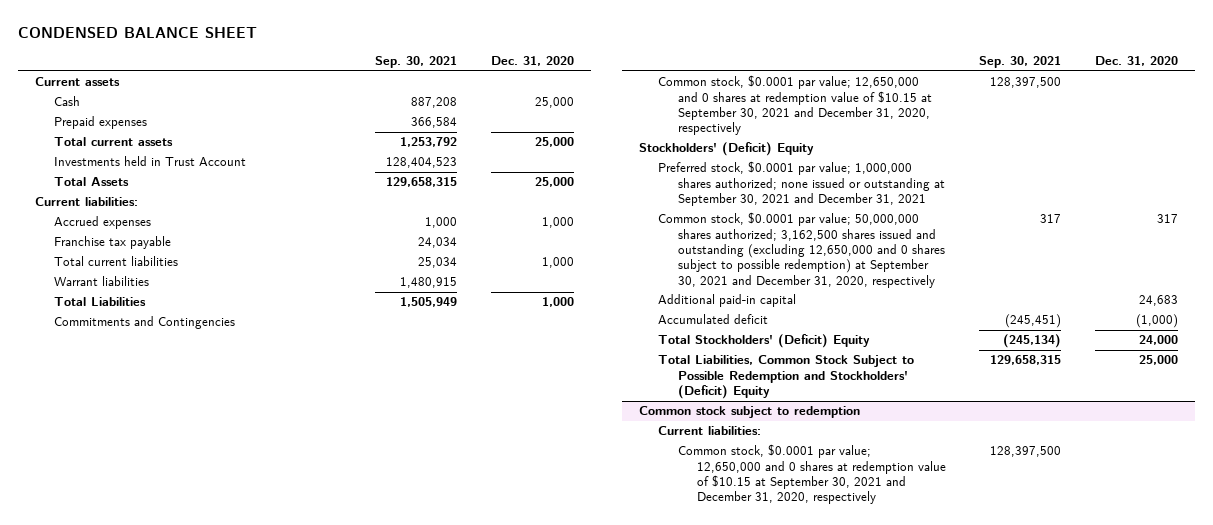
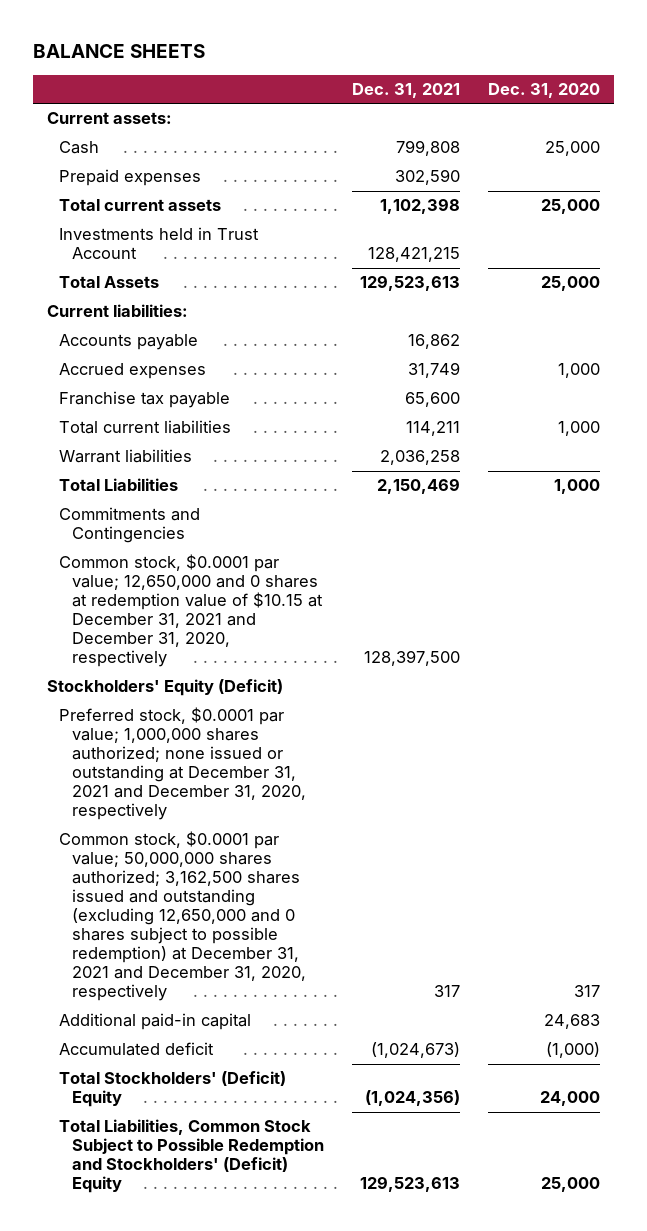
[18,26,258,38] CONDENSED BALANCE SHEET -> [32,44,205,59] BALANCE SHEETS
[375,56,458,69] Sep. 30, 2021 -> none
none -> [352,82,461,98] Dec. 31, 2021
[35,77,121,87] Current assets -> [46,112,172,125] Current assets:
none -> [59,334,199,351] Accounts payable
[658,75,932,136] Common stock, $0.0001 par value; 12,650,000 and 0 shares at redemption value of $10.15 at September 30, 2021 and December 31, 2020, respectively -> [59,554,324,668] Common stock, $0.0001 par value; 12,650,000 and 0 shares at redemption value of $10.15 at December 31, 2021 and December 31, 2020, respectively
[639,142,815,157] Stockholders' (Deficit) Equity -> [46,679,283,697] Stockholders' Equity (Deficit)
[658,161,945,207] Preferred stock, $0.0001 par value; 1,000,000 shares authorized; none issued or outstanding at September 30, 2021 and December 31, 2021 -> [59,707,307,821] Preferred stock, $0.0001 par value; 1,000,000 shares authorized; none issued or outstanding at December 31, 2021 and December 31, 2020, respectively
[658,212,945,288] Common stock, $0.0001 par value; 50,000,000 shares authorized; 3,162,500 shares issued and outstanding (excluding 12,650,000 and 0 shares subject to possible redemption) at September 30, 2021 and December 31, 2020, respectively -> [59,831,307,1002] Common stock, $0.0001 par value; 50,000,000 shares authorized; 3,162,500 shares issued and outstanding (excluding 12,650,000 and 0 shares subject to possible redemption) at December 31, 2021 and December 31, 2020, respectively
[639,406,861,419] Common stock subject to redemption -> none
[658,426,762,436] Current liabilities: -> none
[677,444,946,505] Common stock, $0.0001 par value; 12,650,000 and 0 shares at redemption value of $10.15 at September 30, 2021 and December 31, 2020, respectively -> none

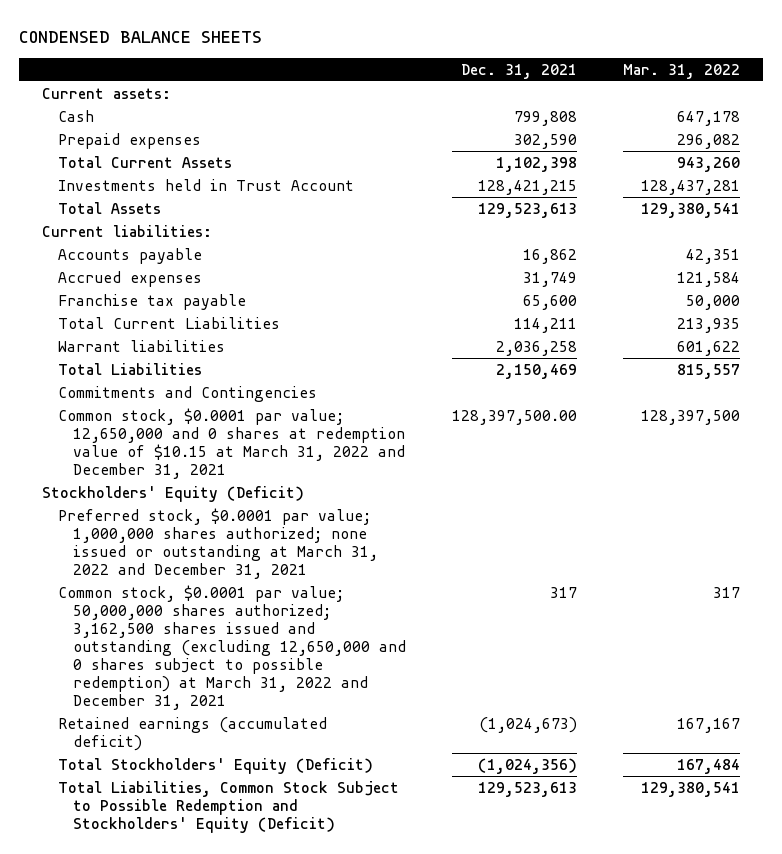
[32,44,205,59] BALANCE SHEETS -> [18,30,262,43] CONDENSED BALANCE SHEETS
[487,82,600,98] Dec. 31, 2020 -> none
none -> [623,63,741,79] Mar. 31, 2022
[59,199,222,212] Total current assets -> [57,155,232,168] Total Current Assets
[59,420,232,435] Total current liabilities -> [57,316,280,329] Total Current Liabilities
[59,554,324,668] Common stock, $0.0001 par value; 12,650,000 and 0 shares at redemption value of $10.15 at December 31, 2021 and December 31, 2020, respectively -> [57,407,406,479] Common stock, $0.0001 par value; 12,650,000 and 0 shares at redemption value of $10.15 at March 31, 2022 and December 31, 2021
[364,650,461,667] 128,397,500 -> [452,409,578,425] 128,397,500.00
[59,1013,252,1031] Additional paid-in capital -> none
[59,707,307,821] Preferred stock, $0.0001 par value; 1,000,000 shares authorized; none issued or outstanding at December 31, 2021 and December 31, 2020, respectively -> [57,507,379,579] Preferred stock, $0.0001 par value; 1,000,000 shares authorized; none issued or outstanding at March 31, 2022 and December 31, 2021
[59,831,307,1002] Common stock, $0.0001 par value; 50,000,000 shares authorized; 3,162,500 shares issued and outstanding (excluding 12,650,000 and 0 shares subject to possible redemption) at December 31, 2021 and December 31, 2020, respectively -> [57,584,407,711] Common stock, $0.0001 par value; 50,000,000 shares authorized; 3,162,500 shares issued and outstanding (excluding 12,650,000 and 0 shares subject to possible redemption) at March 31, 2022 and December 31, 2021
[59,1042,215,1057] Accumulated deficit -> [57,716,327,751] Retained earnings (accumulated deficit)
[59,1071,287,1108] Total Stockholders' (Deficit) Equity -> [57,757,373,774] Total Stockholders' Equity (Deficit)
[59,1119,325,1194] Total Liabilities, Common Stock Subject to Possible Redemption and Stockholders' (Deficit) Equity -> [57,780,399,833] Total Liabilities, Common Stock Subject to Possible Redemption and Stockholders' Equity (Deficit)

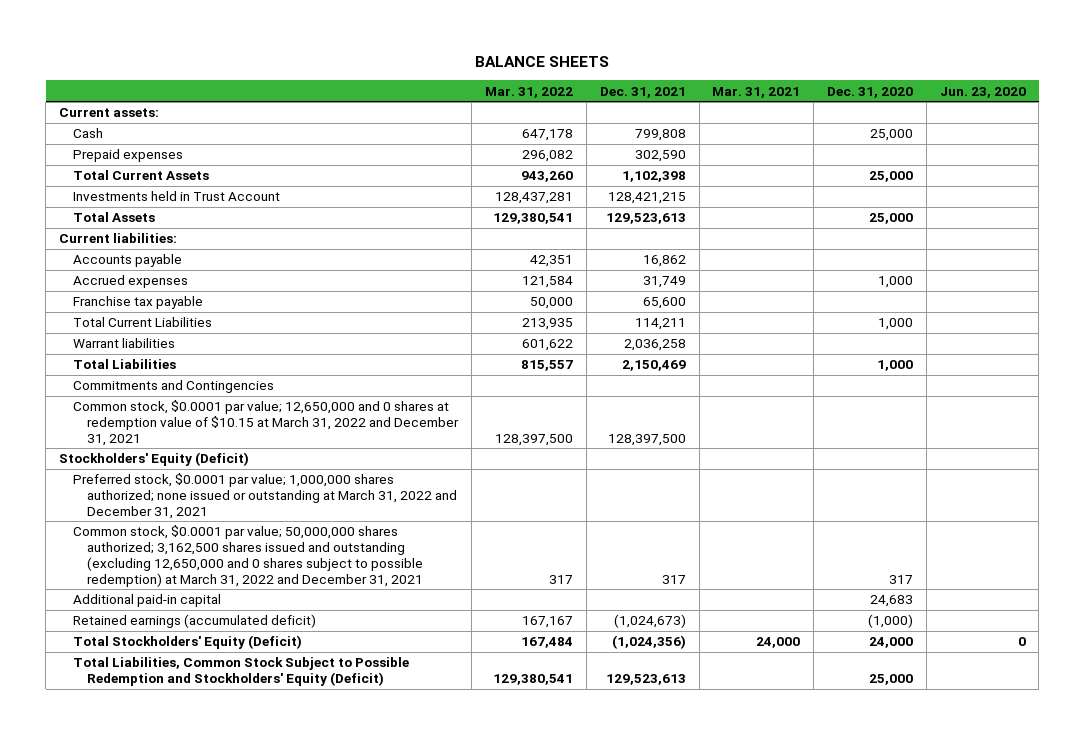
[18,30,262,43] CONDENSED BALANCE SHEETS -> [475,55,610,67] BALANCE SHEETS
none -> [712,86,801,98] Mar. 31, 2021
none -> [826,86,913,98] Dec. 31, 2020
none -> [939,86,1026,98] Jun. 23, 2020
[452,409,578,425] 128,397,500.00 -> [607,433,686,446] 128,397,500
none -> [73,594,222,608] Additional paid-in capital

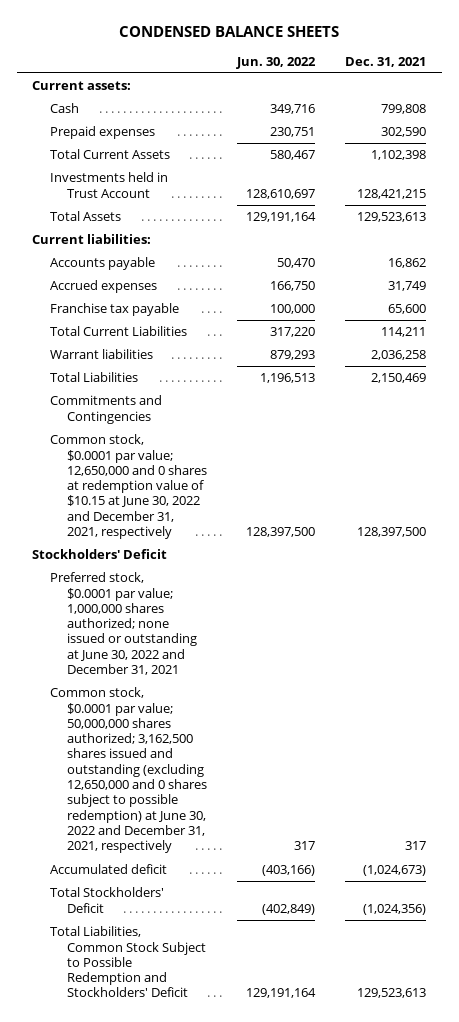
[475,55,610,67] BALANCE SHEETS -> [119,25,340,37] CONDENSED BALANCE SHEETS
[485,86,574,98] Mar. 31, 2022 -> none
[712,86,801,98] Mar. 31, 2021 -> none
[826,86,913,98] Dec. 31, 2020 -> none
[939,86,1026,98] Jun. 23, 2020 -> none
none -> [236,56,317,69] Jun. 30, 2022
[73,594,222,608] Additional paid-in capital -> none
[73,400,460,446] Common stock, $0.0001 par value; 12,650,000 and 0 shares at redemption value of $10.15 at March 31, 2022 and December 31, 2021 -> [49,434,207,540] Common stock, $0.0001 par value; 12,650,000 and 0 shares at redemption value of $10.15 at June 30, 2022 and December 31, 2021, respectively
[59,452,250,467] Stockholders' Equity (Deficit) -> [32,549,168,560] Stockholders' Deficit
[73,473,458,519] Preferred stock, $0.0001 par value; 1,000,000 shares authorized; none issued or outstanding at March 31, 2022 and December 31, 2021 -> [49,572,197,676] Preferred stock, $0.0001 par value; 1,000,000 shares authorized; none issued or outstanding at June 30, 2022 and December 31, 2021
[73,525,424,587] Common stock, $0.0001 par value; 50,000,000 shares authorized; 3,162,500 shares issued and outstanding (excluding 12,650,000 and 0 shares subject to possible redemption) at March 31, 2022 and December 31, 2021 -> [49,687,207,854] Common stock, $0.0001 par value; 50,000,000 shares authorized; 3,162,500 shares issued and outstanding (excluding 12,650,000 and 0 shares subject to possible redemption) at June 30, 2022 and December 31, 2021, respectively
[73,614,317,629] Retained earnings (accumulated deficit) -> [49,864,167,875] Accumulated deficit
[73,635,303,650] Total Stockholders' Equity (Deficit) -> [49,887,164,913] Total Stockholders' Deficit
[73,657,410,687] Total Liabilities, Common Stock Subject to Possible Redemption and Stockholders' Equity (Deficit) -> [49,926,206,998] Total Liabilities, Common Stock Subject to Possible Redemption and Stockholders' Deficit

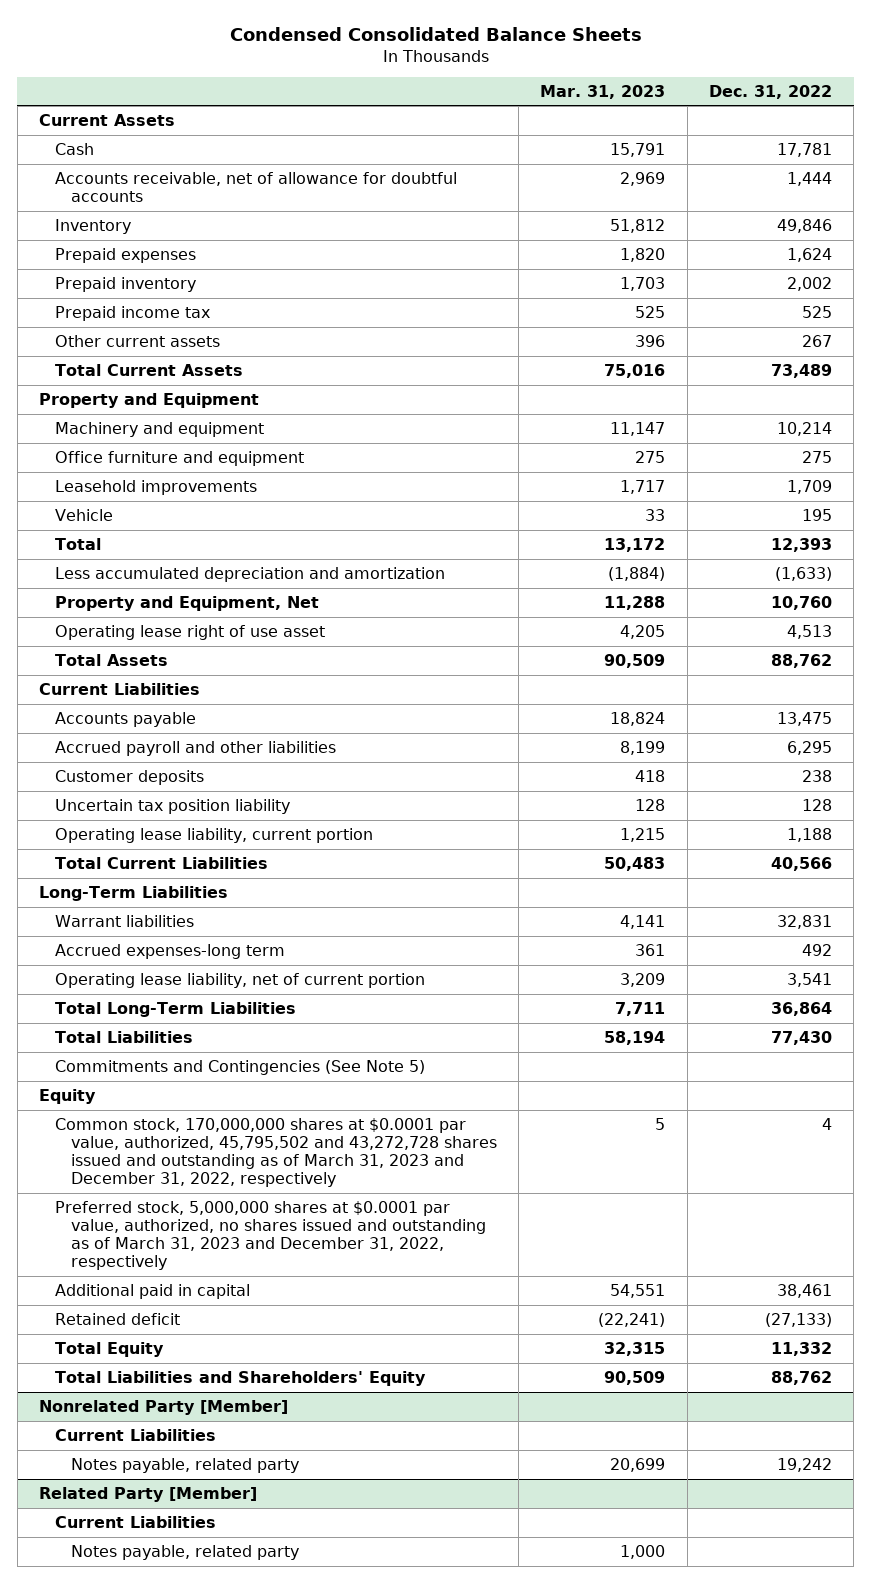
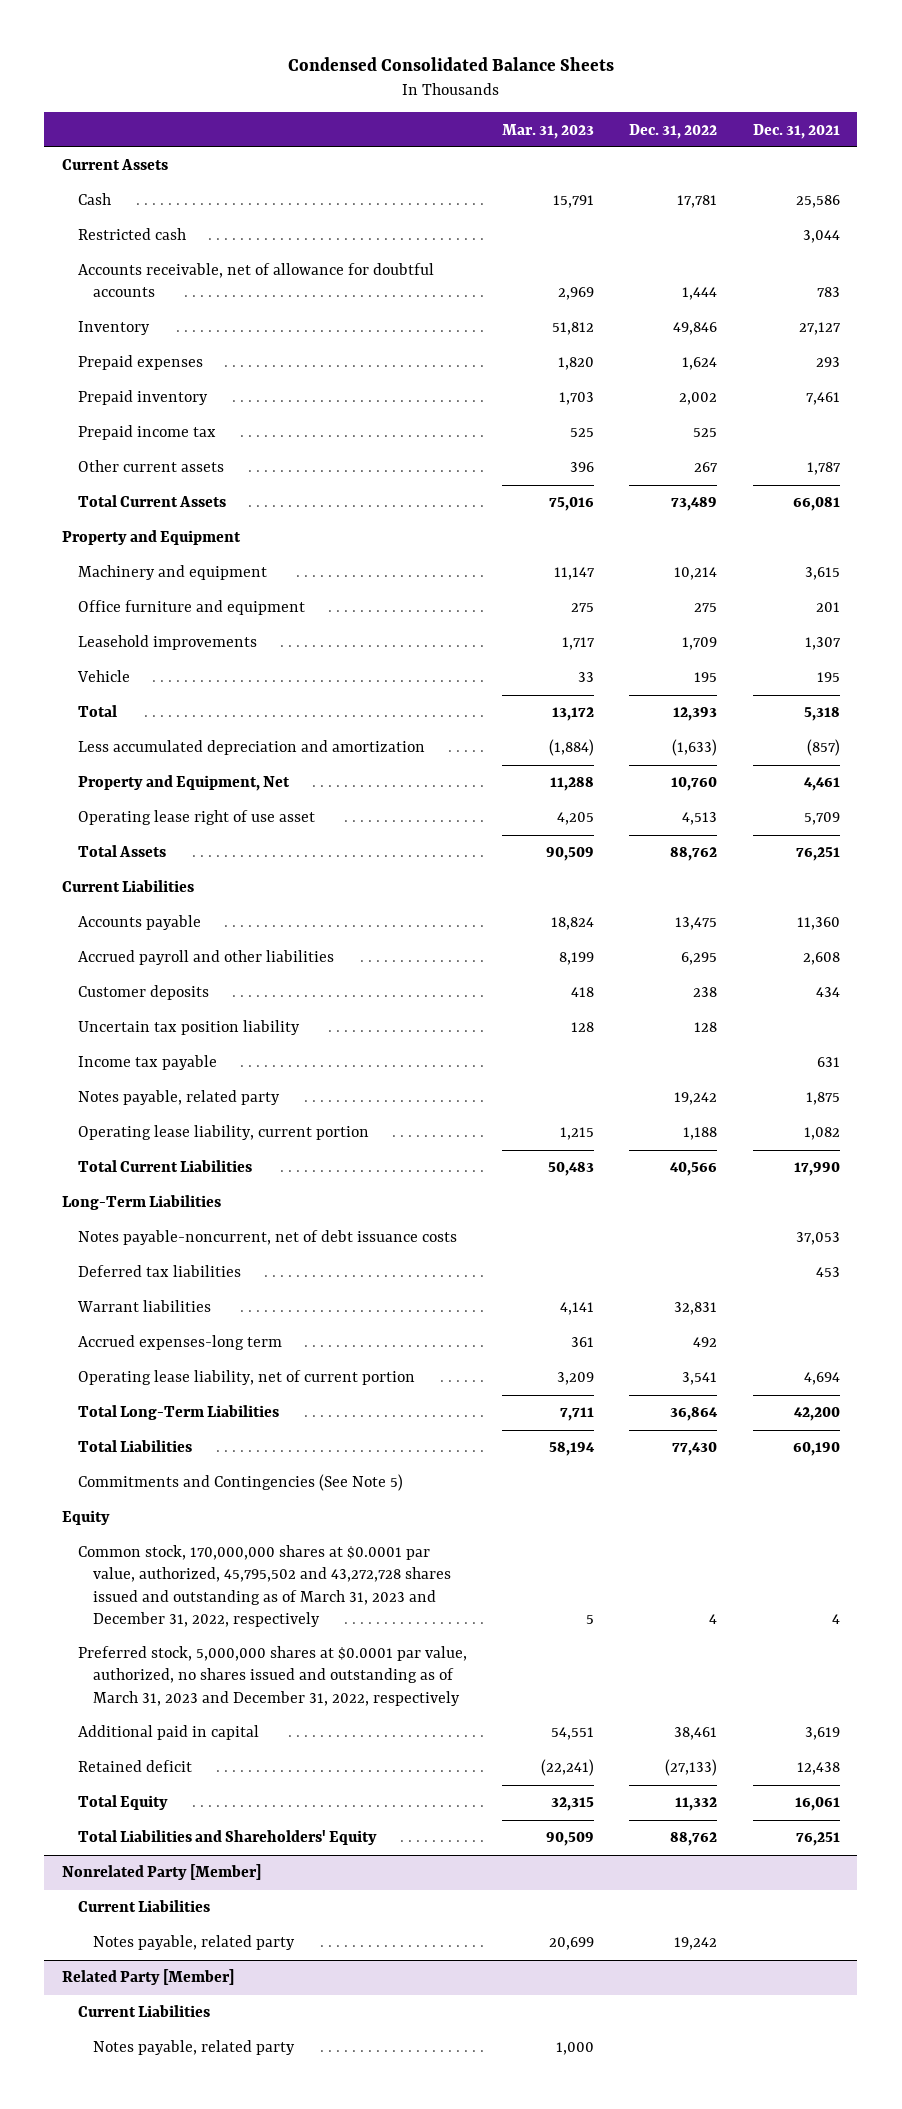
none -> [752,123,840,139] Dec. 31, 2021
none -> [77,228,186,241] Restricted cash
none -> [77,1055,217,1071] Income tax payable
none -> [77,1090,280,1106] Notes payable, related party
none -> [77,1230,457,1246] Notes payable-noncurrent, net of debt issuance costs
none -> [77,1265,241,1278] Deferred tax liabilities

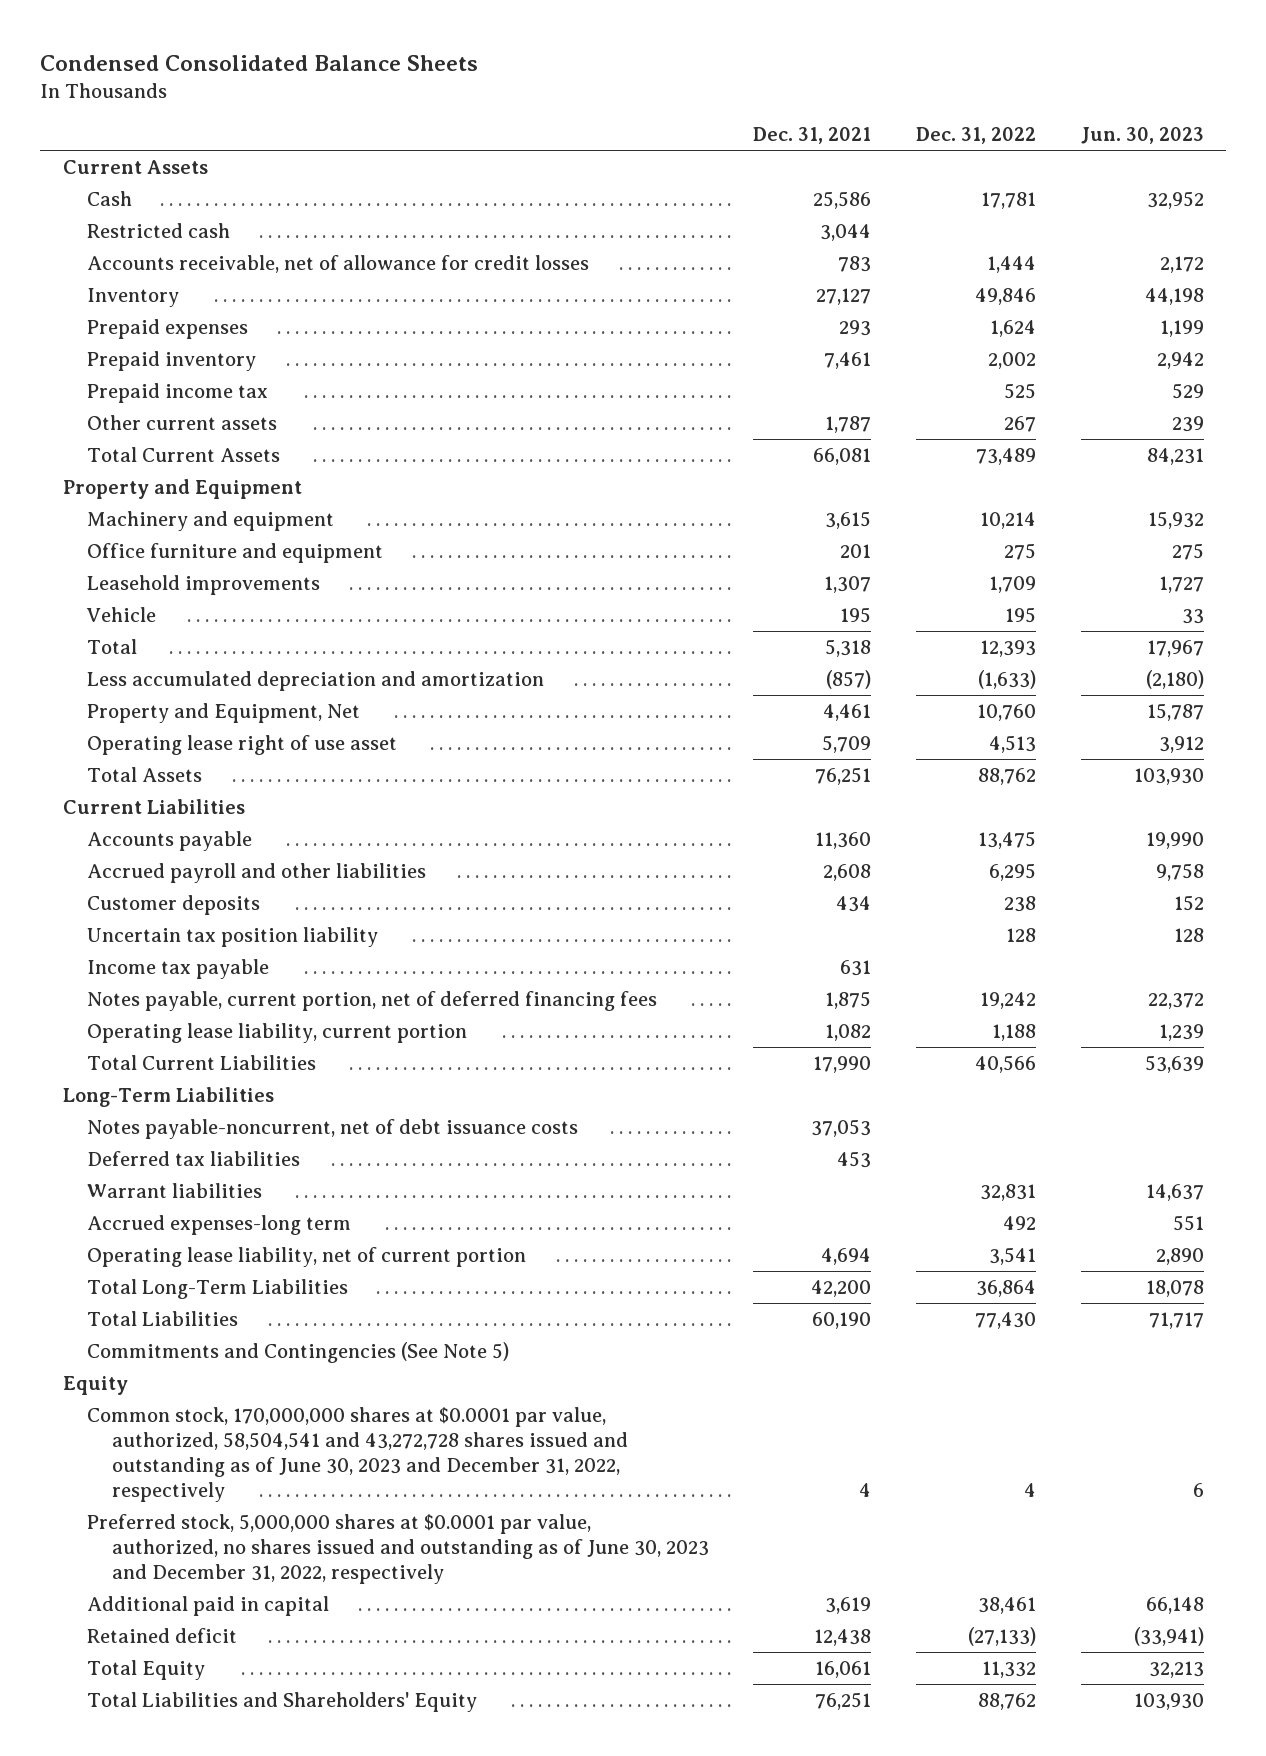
[502,123,595,139] Mar. 31, 2023 -> none
none -> [1080,127,1204,145] Jun. 30, 2023
[77,263,434,298] Accounts receivable, net of allowance for doubtful accounts -> [87,254,590,273] Accounts receivable, net of allowance for credit losses
[77,1090,280,1106] Notes payable, related party -> [87,990,658,1011] Notes payable, current portion, net of deferred financing fees
[77,1545,452,1627] Common stock, 170,000,000 shares at $0.0001 par value, authorized, 45,795,502 and 43,272,728 shares issued and outstanding as of March 31, 2023 and December 31, 2022, respectively -> [87,1406,628,1503] Common stock, 170,000,000 shares at $0.0001 par value, authorized, 58,504,541 and 43,272,728 shares issued and outstanding as of June 30, 2023 and December 31, 2022, respectively
[77,1646,467,1706] Preferred stock, 5,000,000 shares at $0.0001 par value, authorized, no shares issued and outstanding as of March 31, 2023 and December 31, 2022, respectively -> [87,1513,709,1585] Preferred stock, 5,000,000 shares at $0.0001 par value, authorized, no shares issued and outstanding as of June 30, 2023 and December 31, 2022, respectively
[62,1864,262,1881] Nonrelated Party [Member] -> none
[77,1900,210,1913] Current Liabilities -> none
[93,1935,296,1951] Notes payable, related party -> none
[62,1969,235,1986] Related Party [Member] -> none
[77,2005,210,2018] Current Liabilities -> none
[93,2040,296,2056] Notes payable, related party -> none

